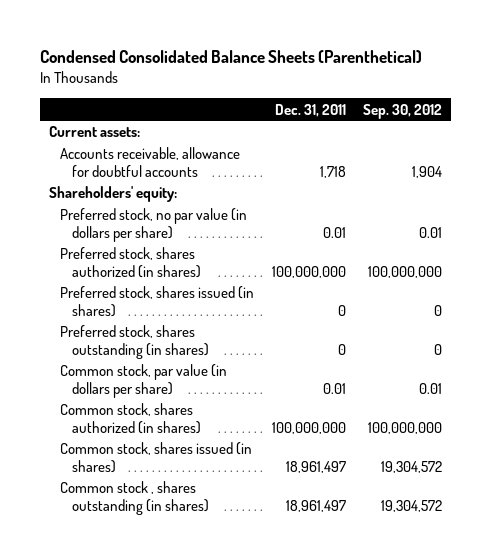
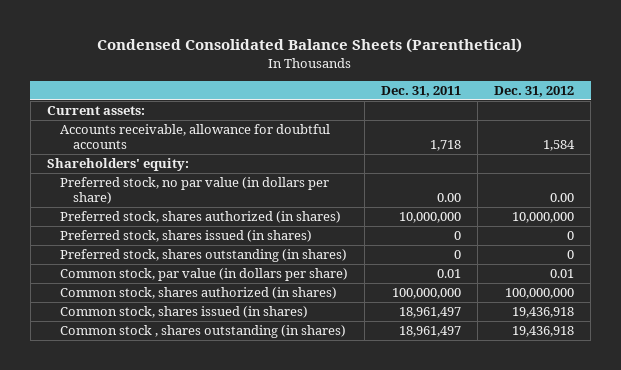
[363,103,443,119] Sep. 30, 2012 -> none
none -> [494,86,575,98] Dec. 31, 2012
[322,227,346,239] 0.01 -> [436,193,461,203] 0.00
[271,266,346,279] 100,000,000 -> [398,212,461,224] 10,000,000

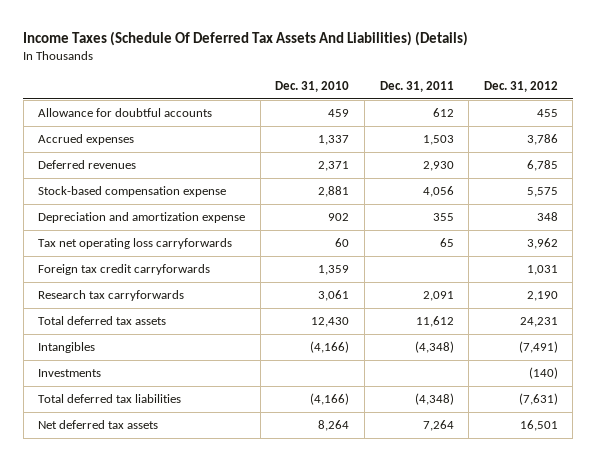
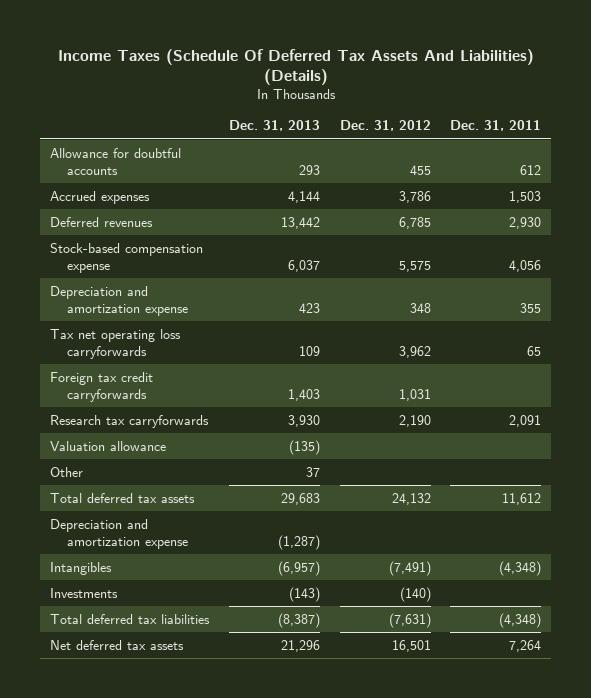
[275,80,350,92] Dec. 31, 2010 -> none
none -> [228,120,320,132] Dec. 31, 2013
none -> [50,440,167,451] Valuation allowance
none -> [50,466,84,477] Other
[519,316,558,327] 24,231 -> [391,492,431,505] 24,132
none -> [50,518,189,549] Depreciation and amortization expense

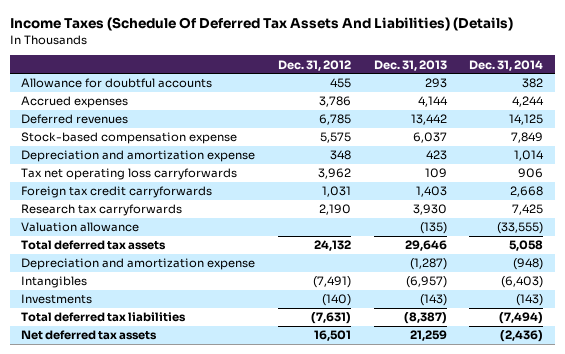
[450,120,542,132] Dec. 31, 2011 -> none
none -> [469,59,544,71] Dec. 31, 2014
[50,466,84,477] Other -> none
[280,492,320,505] 29,683 -> [404,240,447,252] 29,646
[280,639,320,652] 21,296 -> [409,330,447,342] 21,259

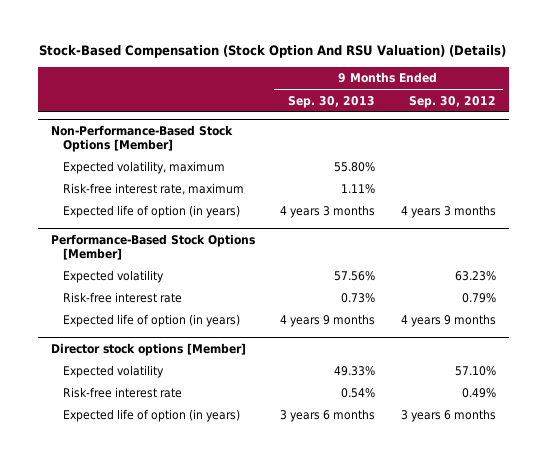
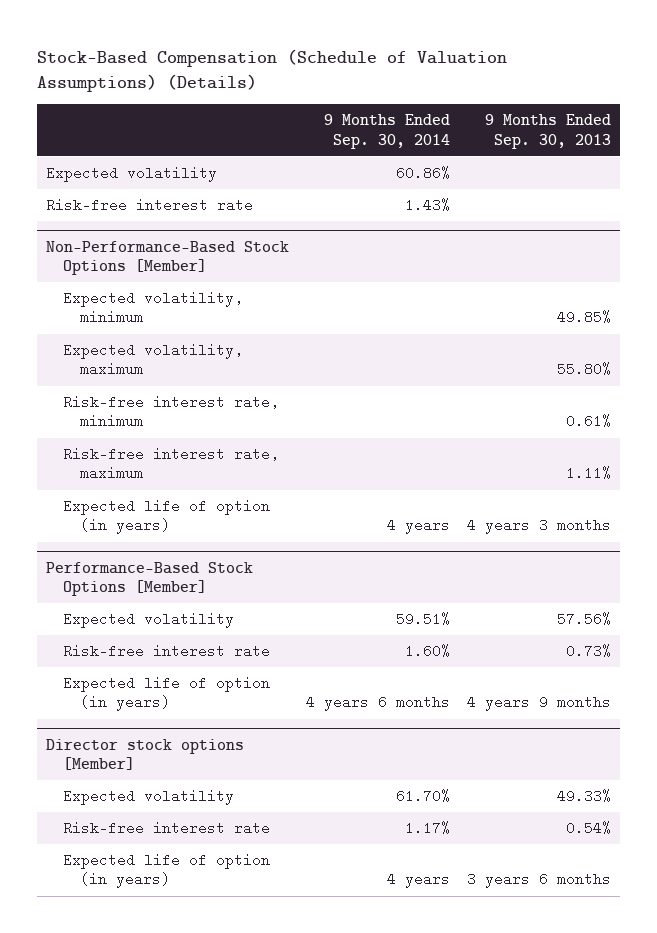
[39,45,507,59] Stock-Based Compensation (Stock Option And RSU Valuation) (Details) -> [37,48,508,92] Stock-Based Compensation (Schedule of Valuation Assumptions) (Details)
[409,95,497,108] Sep. 30, 2012 -> none
none -> [323,114,450,149] 9 Months Ended Sep. 30, 2014
none -> [45,166,217,183] Expected volatility
none -> [45,198,253,213] Risk-free interest rate
none -> [62,291,243,323] Expected volatility, minimum
none -> [62,395,279,427] Risk-free interest rate, minimum

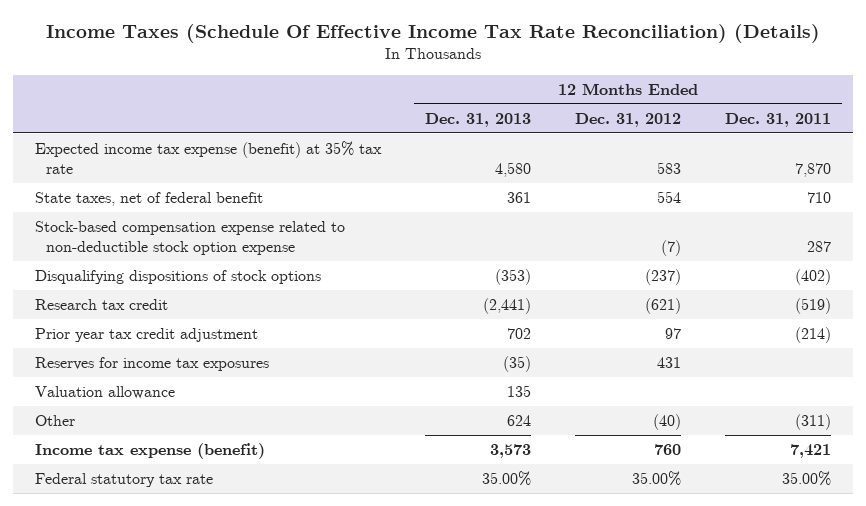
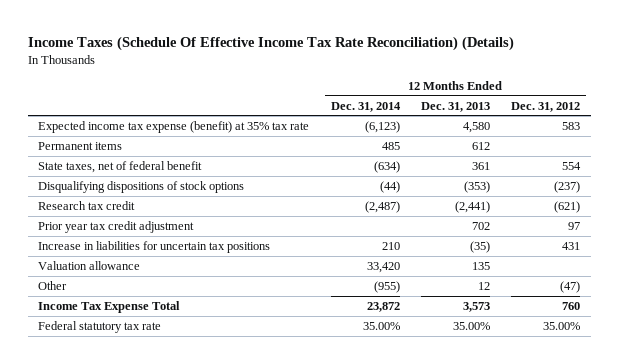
[724,112,831,127] Dec. 31, 2011 -> none
none -> [330,101,401,112] Dec. 31, 2014
none -> [38,141,123,150] Permanent items
[34,220,345,255] Stock-based compensation expense related to non-deductible stock option expense -> none
[34,356,269,371] Reserves for income tax exposures -> [38,240,271,253] Increase in liabilities for uncertain tax positions
[506,414,531,426] 624 -> [477,281,490,290] 12
[652,413,681,430] (40) -> [560,280,581,293] (47)
[34,442,265,459] Income tax expense (benefit) -> [38,300,181,313] Income Tax Expense Total

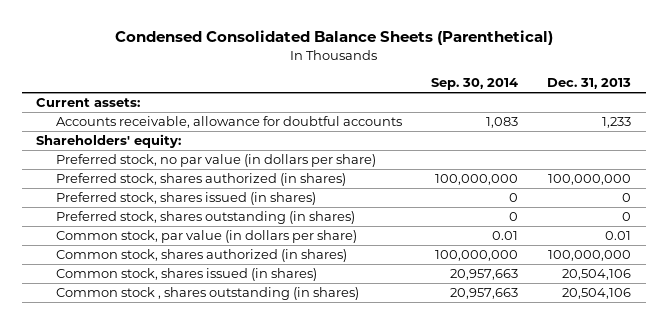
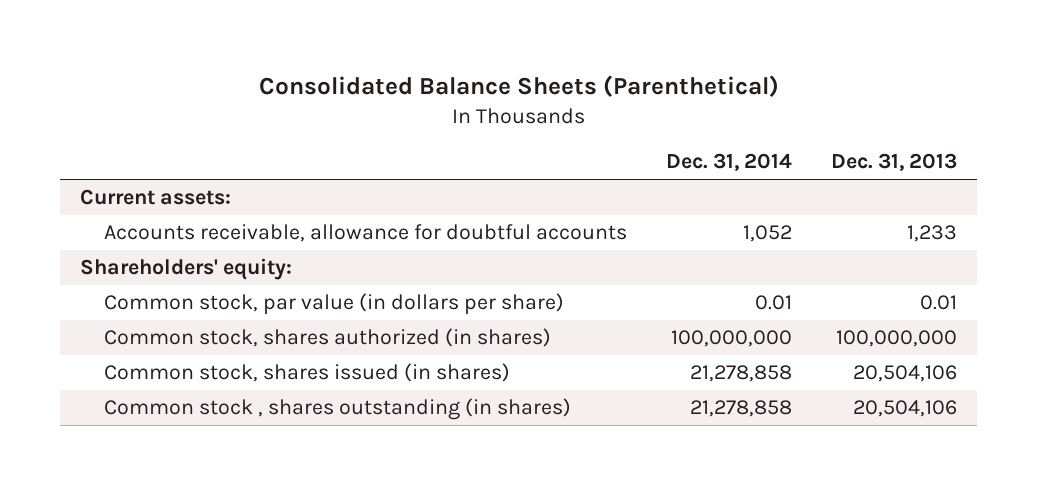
[114,29,553,45] Condensed Consolidated Balance Sheets (Parenthetical) -> [258,74,779,97] Consolidated Balance Sheets (Parenthetical)
[430,78,518,91] Sep. 30, 2014 -> none
none -> [666,153,793,172] Dec. 31, 2014
[55,154,376,168] Preferred stock, no par value (in dollars per share) -> none
[55,173,346,187] Preferred stock, shares authorized (in shares) -> none
[55,192,316,206] Preferred stock, shares issued (in shares) -> none
[55,211,355,225] Preferred stock, shares outstanding (in shares) -> none

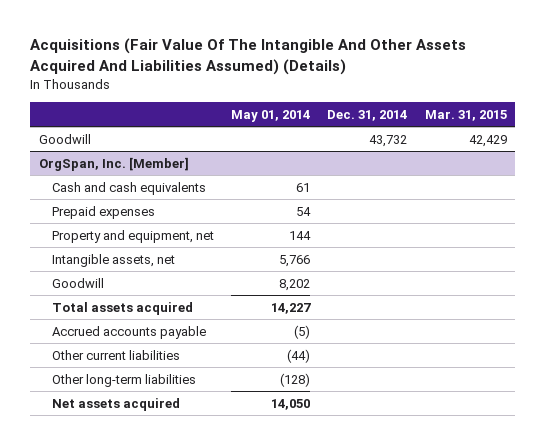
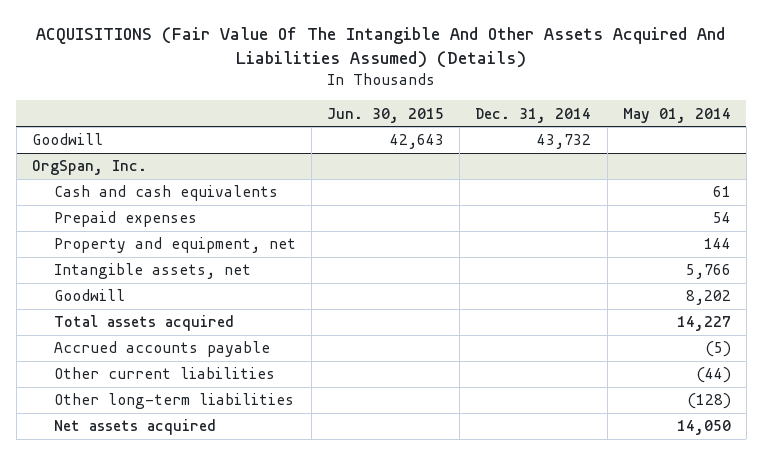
[29,38,466,75] Acquisitions (Fair Value Of The Intangible And Other Assets Acquired And Liabilities Assumed) (Details) -> [36,27,726,69] ACQUISITIONS (Fair Value Of The Intangible And Other Assets Acquired And Liabilities Assumed) (Details)
[424,109,507,121] Mar. 31, 2015 -> none
none -> [326,107,444,123] Jun. 30, 2015
[38,156,189,171] OrgSpan, Inc. [Member] -> [31,160,147,176] OrgSpan, Inc.

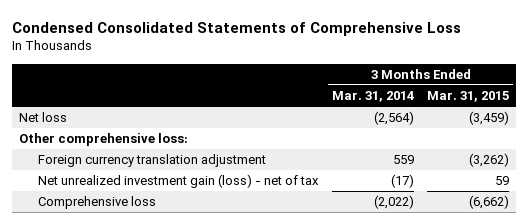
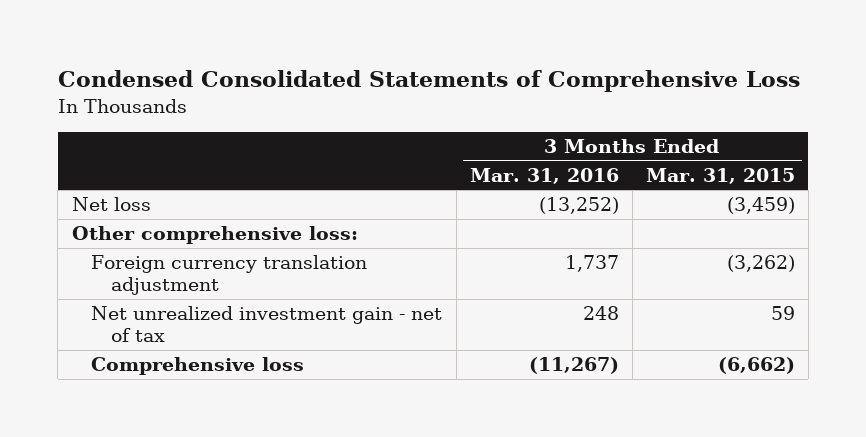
[331,91,414,103] Mar. 31, 2014 -> none
none -> [469,167,619,184] Mar. 31, 2016
[38,174,320,189] Net unrealized investment gain (loss) - net of tax -> [91,306,443,343] Net unrealized investment gain - net of tax

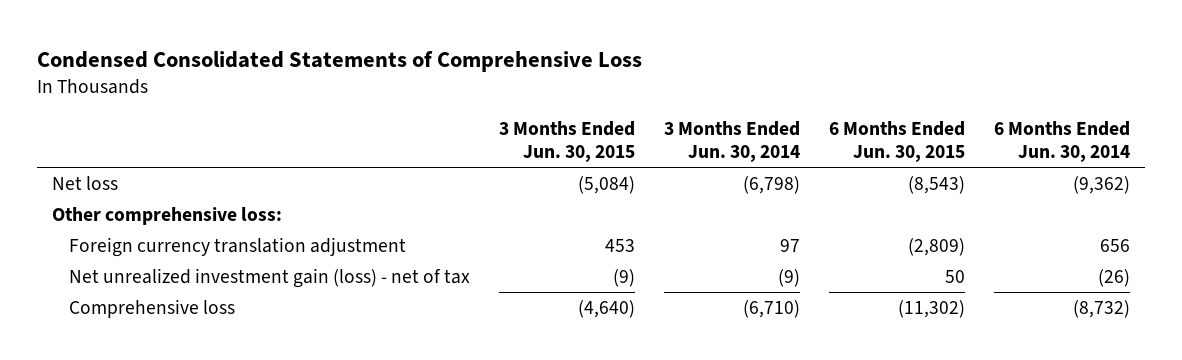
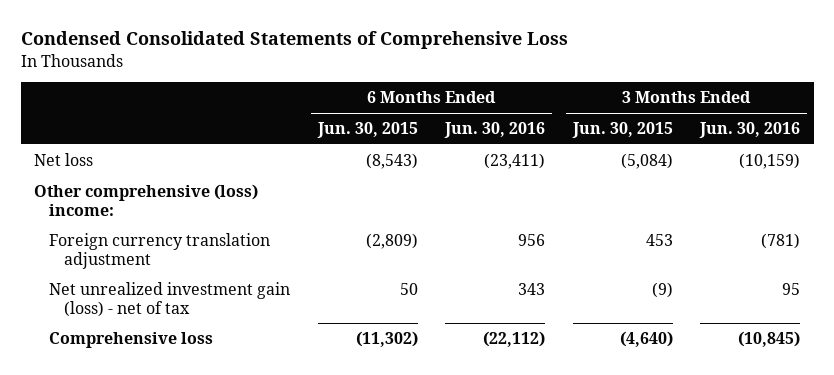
[664,120,801,162] 3 Months Ended Jun. 30, 2014 -> none
[994,120,1131,162] 6 Months Ended Jun. 30, 2014 -> none
none -> [444,122,546,139] Jun. 30, 2016
none -> [699,122,801,139] Jun. 30, 2016
[51,206,282,225] Other comprehensive loss: -> [34,184,259,216] Other comprehensive (loss) income:

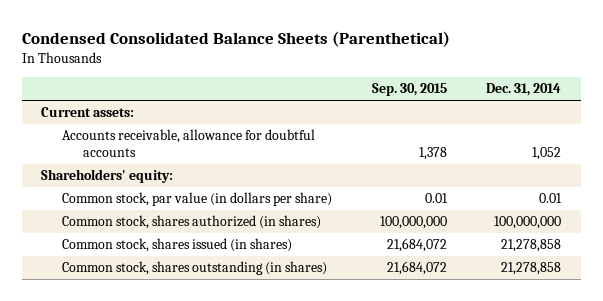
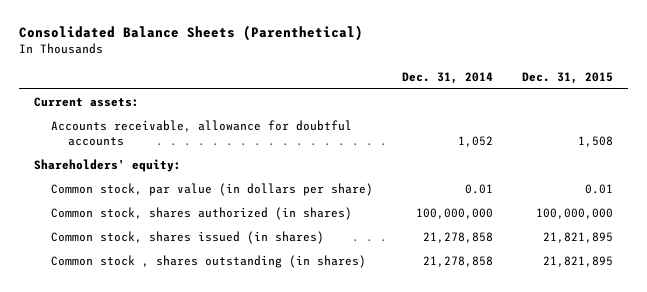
[21,30,450,47] Condensed Consolidated Balance Sheets (Parenthetical) -> [18,25,363,42] Consolidated Balance Sheets (Parenthetical)
[371,83,447,97] Sep. 30, 2015 -> none
none -> [522,72,614,85] Dec. 31, 2015
[62,261,328,276] Common stock, shares outstanding (in shares) -> [50,255,366,269] Common stock , shares outstanding (in shares)

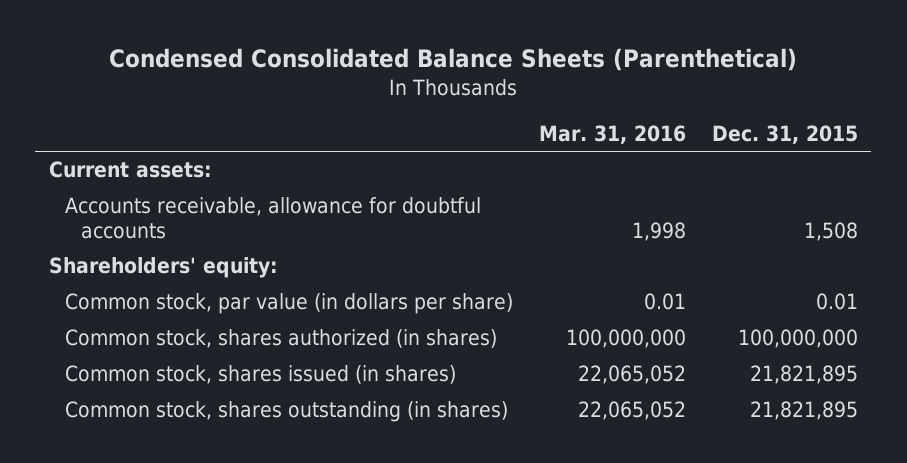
[18,25,363,42] Consolidated Balance Sheets (Parenthetical) -> [109,48,798,72] Condensed Consolidated Balance Sheets (Parenthetical)
[402,72,494,85] Dec. 31, 2014 -> none
none -> [538,124,686,144] Mar. 31, 2016
[50,255,366,269] Common stock , shares outstanding (in shares) -> [64,401,508,423] Common stock, shares outstanding (in shares)

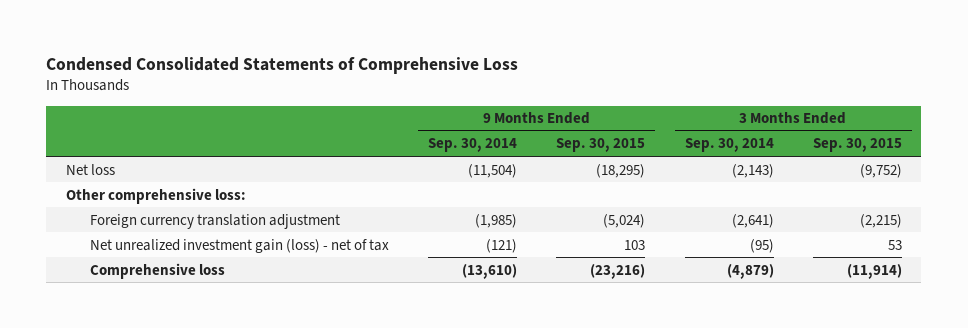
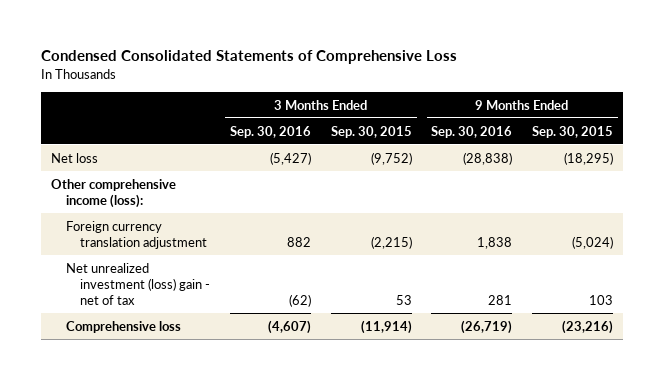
[427,138,517,153] Sep. 30, 2014 -> none
[684,138,774,153] Sep. 30, 2014 -> none
none -> [229,125,311,138] Sep. 30, 2016
none -> [431,125,513,138] Sep. 30, 2016
[65,187,246,204] Other comprehensive loss: -> [50,178,176,208] Other comprehensive income (loss):
[89,238,389,253] Net unrealized investment gain (loss) - net of tax -> [65,262,211,305] Net unrealized investment (loss) gain - net of tax

